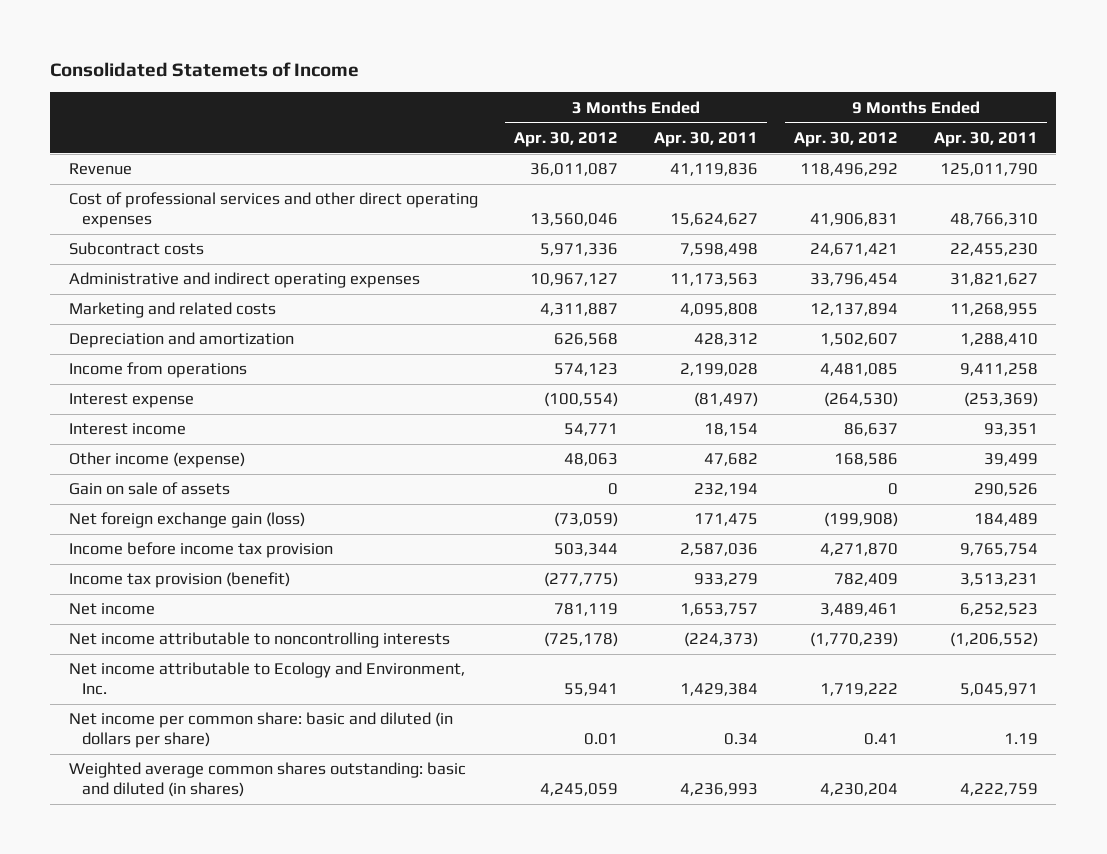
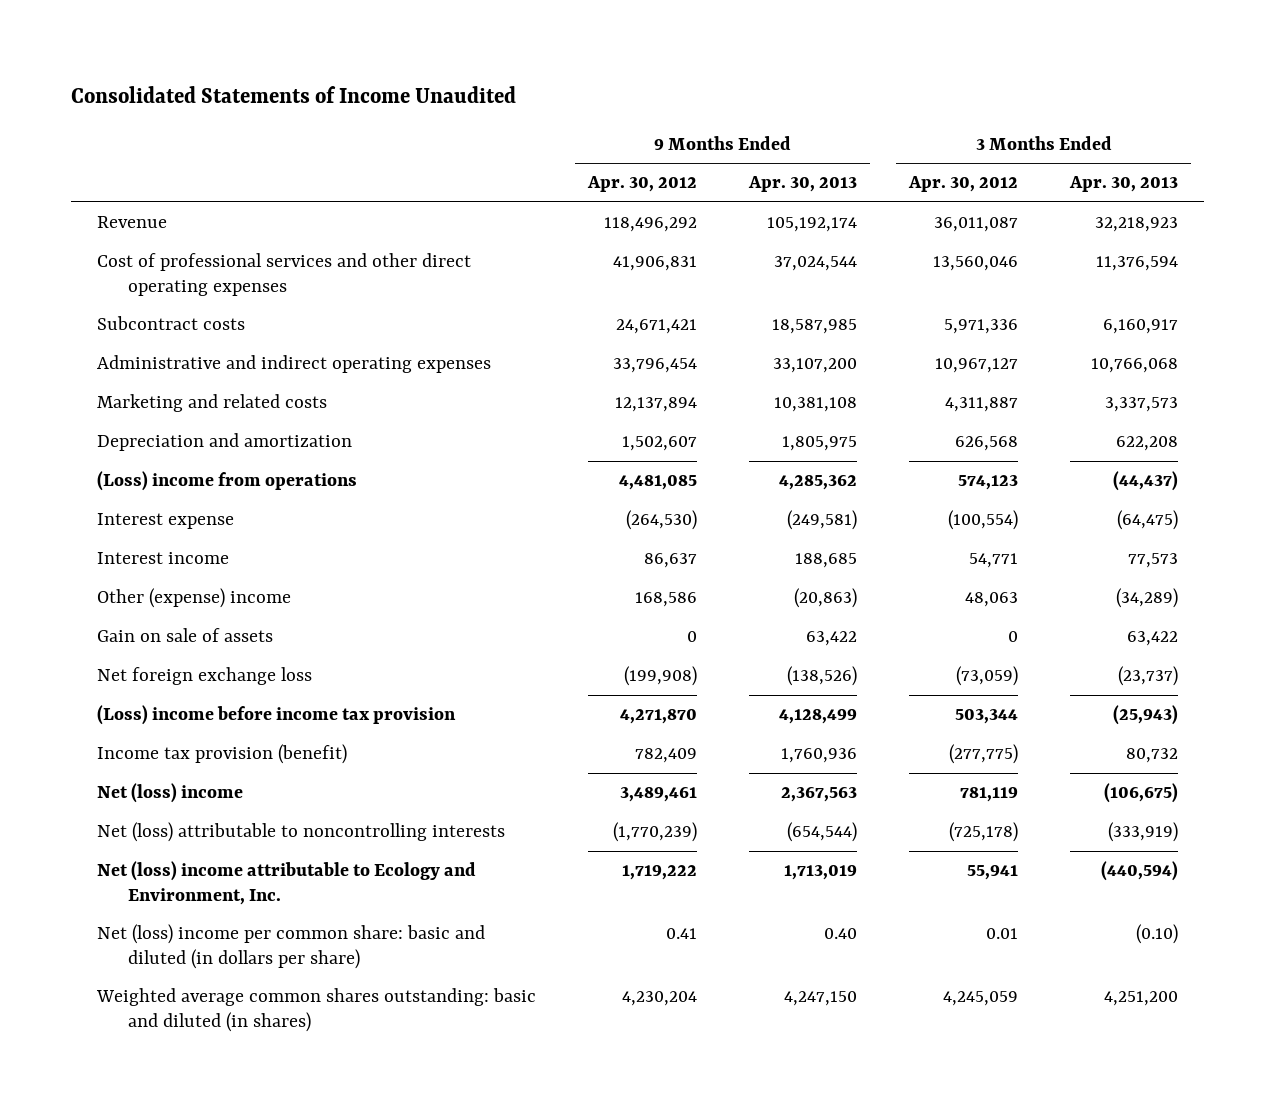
[50,61,360,77] Consolidated Statemets of Income -> [70,86,516,104] Consolidated Statements of Income Unaudited
[653,131,758,147] Apr. 30, 2011 -> none
[934,131,1039,147] Apr. 30, 2011 -> none
none -> [748,176,858,193] Apr. 30, 2013
none -> [1069,176,1179,193] Apr. 30, 2013
[68,362,247,379] Income from operations -> [96,471,357,492] (Loss) income from operations
[68,452,245,469] Other income (expense) -> [96,588,291,609] Other (expense) income
[68,512,305,529] Net foreign exchange gain (loss) -> [96,667,312,686] Net foreign exchange loss
[68,542,333,559] Income before income tax provision -> [96,705,456,726] (Loss) income before income tax provision
[68,603,155,616] Net income -> [96,783,243,804] Net (loss) income
[68,632,450,649] Net income attributable to noncontrolling interests -> [96,822,505,843] Net (loss) attributable to noncontrolling interests
[68,662,465,695] Net income attributable to Ecology and Environment, Inc. -> [96,861,476,905] Net (loss) income attributable to Ecology and Environment, Inc.
[68,712,453,748] Net income per common share: basic and diluted (in dollars per share) -> [96,924,485,969] Net (loss) income per common share: basic and diluted (in dollars per share)

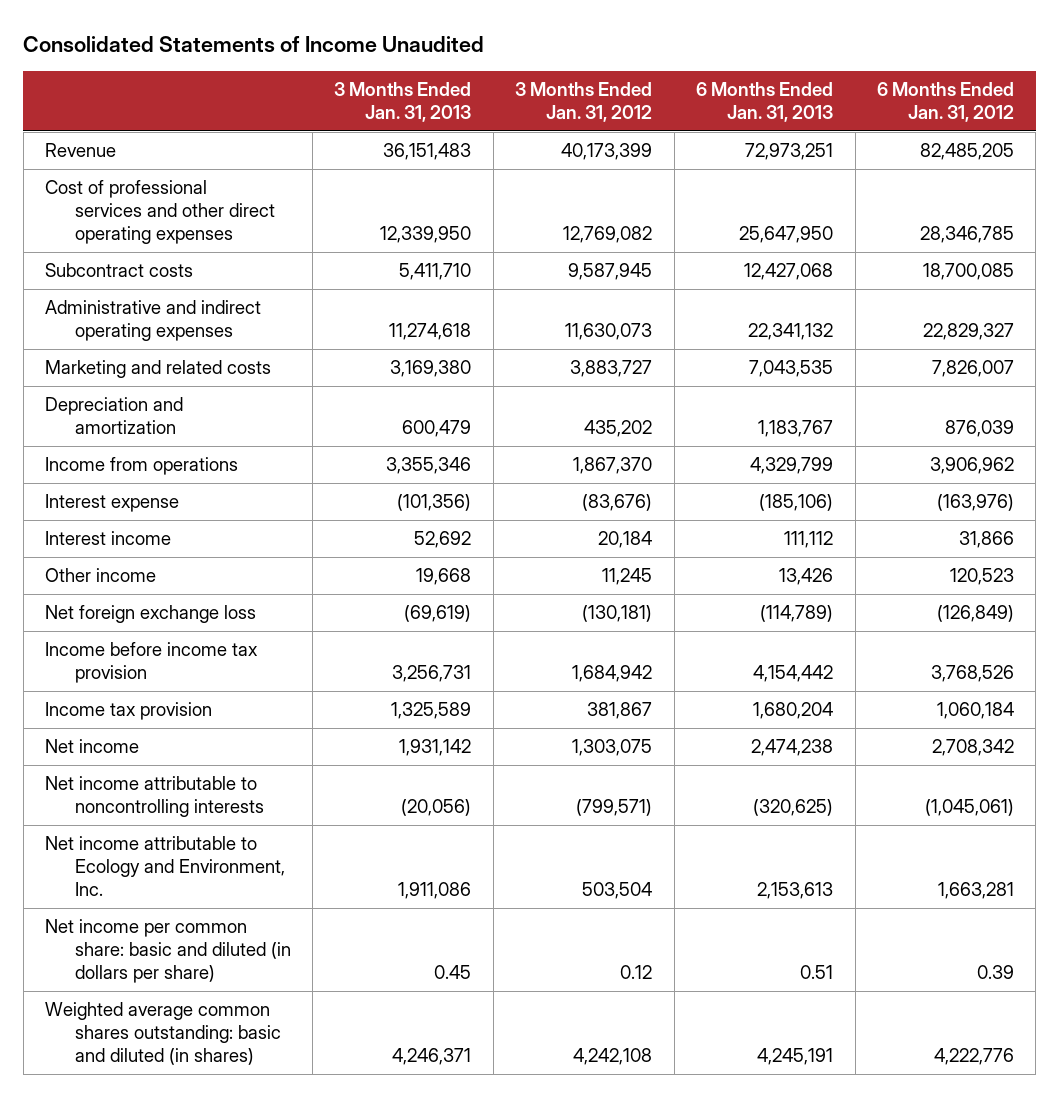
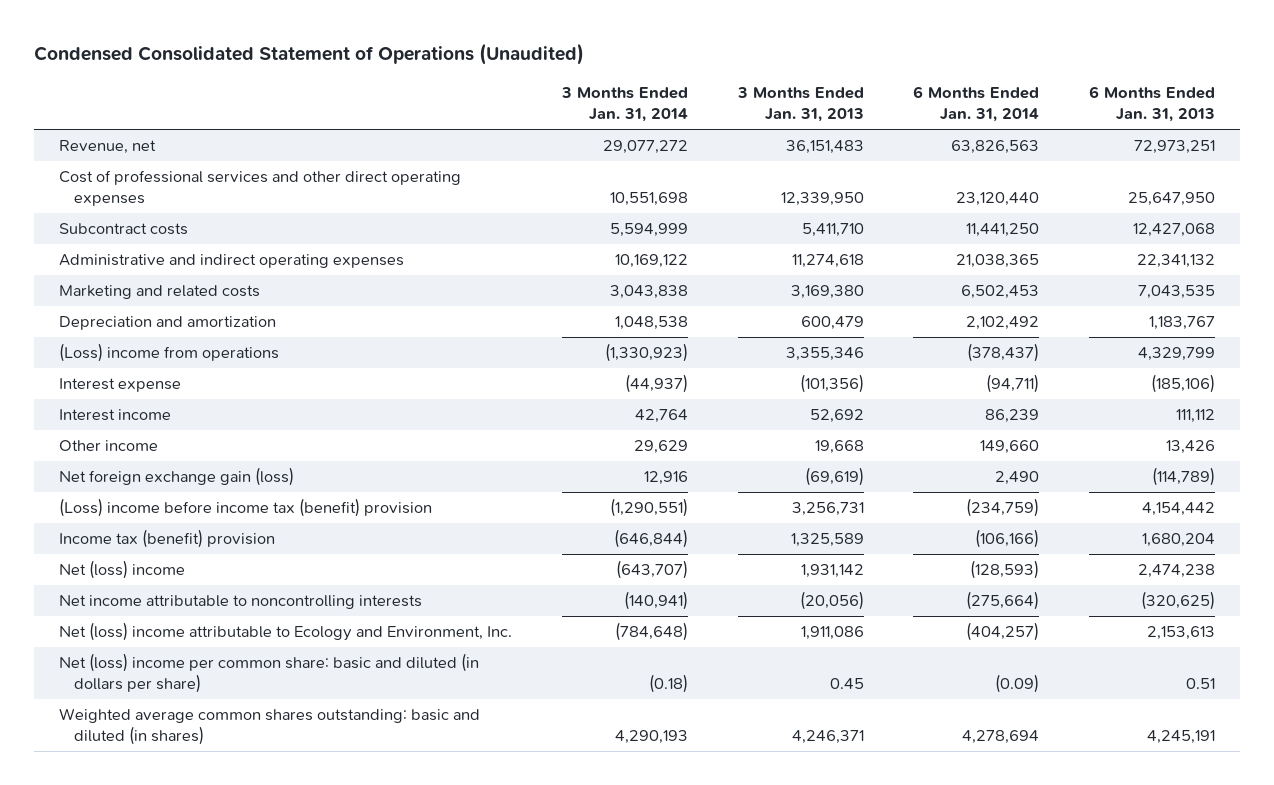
[23,36,485,53] Consolidated Statements of Income Unaudited -> [34,43,585,66] Condensed Consolidated Statement of Operations (Unaudited)
[515,82,653,123] 3 Months Ended Jan. 31, 2012 -> none
[876,82,1014,123] 6 Months Ended Jan. 31, 2012 -> none
none -> [560,87,688,123] 3 Months Ended Jan. 31, 2014
none -> [913,86,1040,123] 6 Months Ended Jan. 31, 2014
[45,143,117,158] Revenue -> [59,140,157,155] Revenue, net
[45,457,239,476] Income from operations -> [59,343,280,363] (Loss) income from operations
[45,605,257,624] Net foreign exchange loss -> [59,467,295,487] Net foreign exchange gain (loss)
[45,642,259,684] Income before income tax provision -> [59,498,433,518] (Loss) income before income tax (benefit) provision
[45,702,213,721] Income tax provision -> [59,529,276,549] Income tax (benefit) provision
[45,739,140,754] Net income -> [59,560,186,580] Net (loss) income
[45,836,285,896] Net income attributable to Ecology and Environment, Inc. -> [59,622,513,642] Net (loss) income attributable to Ecology and Environment, Inc.
[45,919,291,983] Net income per common share: basic and diluted (in dollars per share) -> [59,653,480,694] Net (loss) income per common share: basic and diluted (in dollars per share)

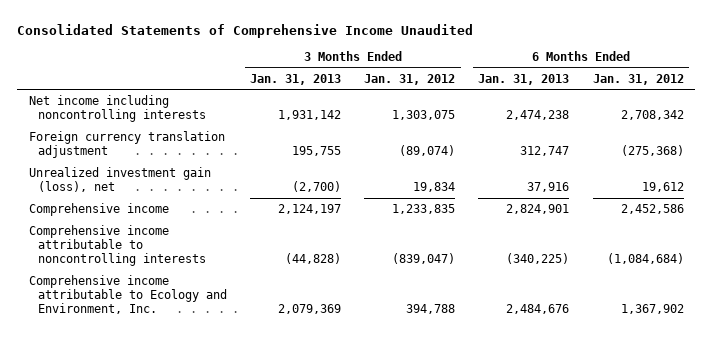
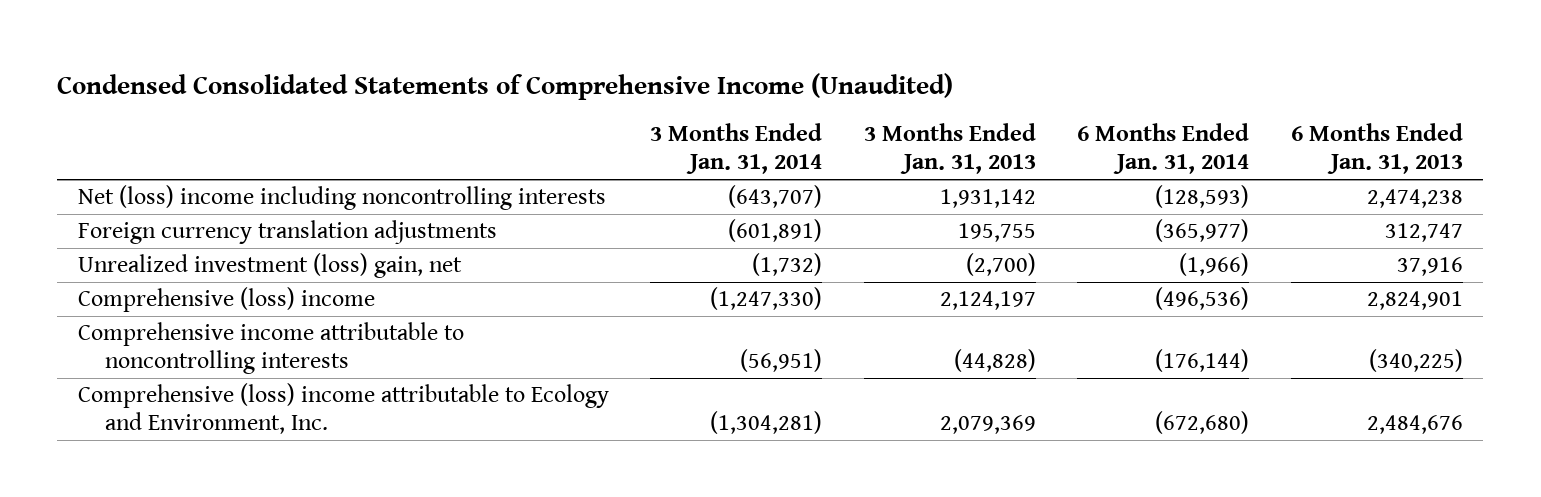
[17,23,474,38] Consolidated Statements of Comprehensive Income Unaudited -> [57,72,954,100] Condensed Consolidated Statements of Comprehensive Income (Unaudited)
[364,73,456,85] Jan. 31, 2012 -> none
[592,73,684,85] Jan. 31, 2012 -> none
none -> [650,123,823,175] 3 Months Ended Jan. 31, 2014
none -> [1077,123,1250,175] 6 Months Ended Jan. 31, 2014
[28,94,207,123] Net income including noncontrolling interests -> [78,185,607,211] Net (loss) income including noncontrolling interests
[28,130,225,159] Foreign currency translation adjustment -> [78,220,498,245] Foreign currency translation adjustments
[28,166,211,193] Unrealized investment gain (loss), net -> [78,253,463,279] Unrealized investment (loss) gain, net
[28,202,169,216] Comprehensive income -> [78,287,376,313] Comprehensive (loss) income
[28,274,228,315] Comprehensive income attributable to Ecology and Environment, Inc. -> [78,383,610,435] Comprehensive (loss) income attributable to Ecology and Environment, Inc.

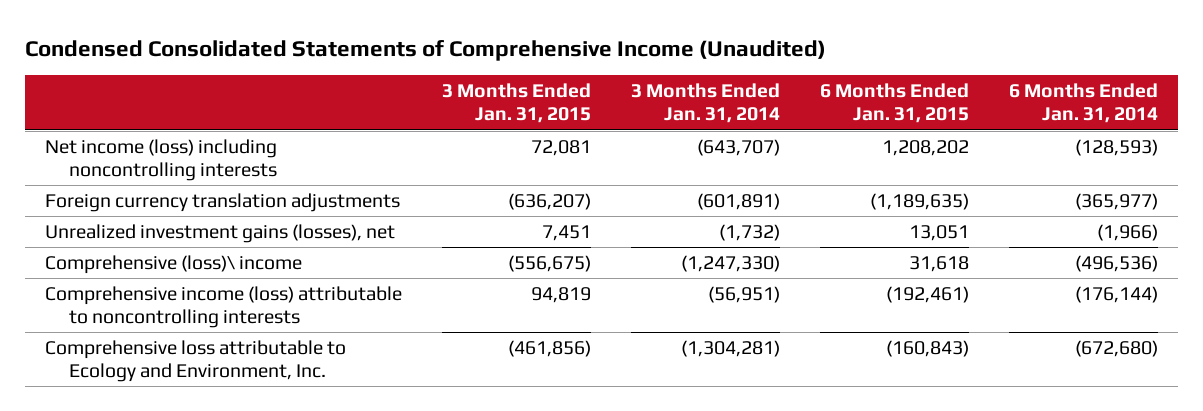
[863,123,1036,175] 3 Months Ended Jan. 31, 2013 -> none
[1290,123,1463,175] 6 Months Ended Jan. 31, 2013 -> none
none -> [441,83,591,124] 3 Months Ended Jan. 31, 2015
none -> [819,83,969,124] 6 Months Ended Jan. 31, 2015
[78,185,607,211] Net (loss) income including noncontrolling interests -> [45,139,278,182] Net income (loss) including noncontrolling interests
[78,253,463,279] Unrealized investment (loss) gain, net -> [45,224,396,244] Unrealized investment gains (losses), net
[78,287,376,313] Comprehensive (loss) income -> [45,255,303,275] Comprehensive (loss)\ income
[78,322,465,375] Comprehensive income attributable to noncontrolling interests -> [45,286,403,329] Comprehensive income (loss) attributable to noncontrolling interests
[78,383,610,435] Comprehensive (loss) income attributable to Ecology and Environment, Inc. -> [45,340,347,383] Comprehensive loss attributable to Ecology and Environment, Inc.

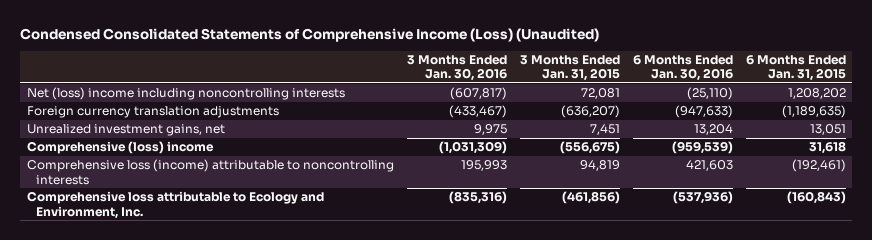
[25,39,827,61] Condensed Consolidated Statements of Comprehensive Income (Unaudited) -> [20,27,600,42] Condensed Consolidated Statements of Comprehensive Income (Loss) (Unaudited)
[630,83,780,124] 3 Months Ended Jan. 31, 2014 -> none
[1008,83,1158,124] 6 Months Ended Jan. 31, 2014 -> none
none -> [406,54,507,82] 3 Months Ended Jan. 30, 2016
none -> [632,54,733,82] 6 Months Ended Jan. 30, 2016
[45,139,278,182] Net income (loss) including noncontrolling interests -> [26,87,345,101] Net (loss) income including noncontrolling interests
[45,224,396,244] Unrealized investment gains (losses), net -> [26,124,225,137] Unrealized investment gains, net
[45,255,303,275] Comprehensive (loss)\ income -> [26,141,214,155] Comprehensive (loss) income
[45,286,403,329] Comprehensive income (loss) attributable to noncontrolling interests -> [26,159,394,185] Comprehensive loss (income) attributable to noncontrolling interests

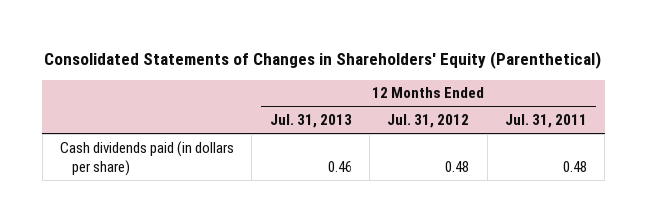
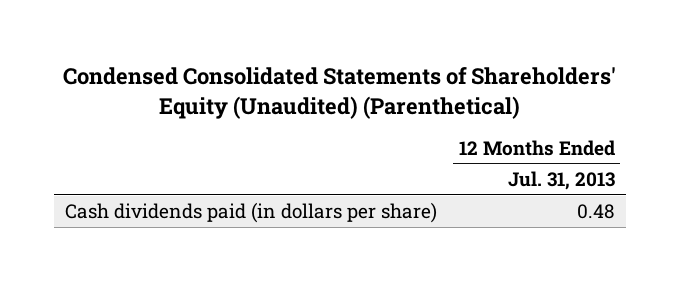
[44,51,602,70] Consolidated Statements of Changes in Shareholders' Equity (Parenthetical) -> [62,67,616,119] Condensed Consolidated Statements of Shareholders' Equity (Unaudited) (Parenthetical)
[387,114,470,129] Jul. 31, 2012 -> none
[505,114,588,129] Jul. 31, 2011 -> none
[327,160,352,172] 0.46 -> [576,204,615,220] 0.48

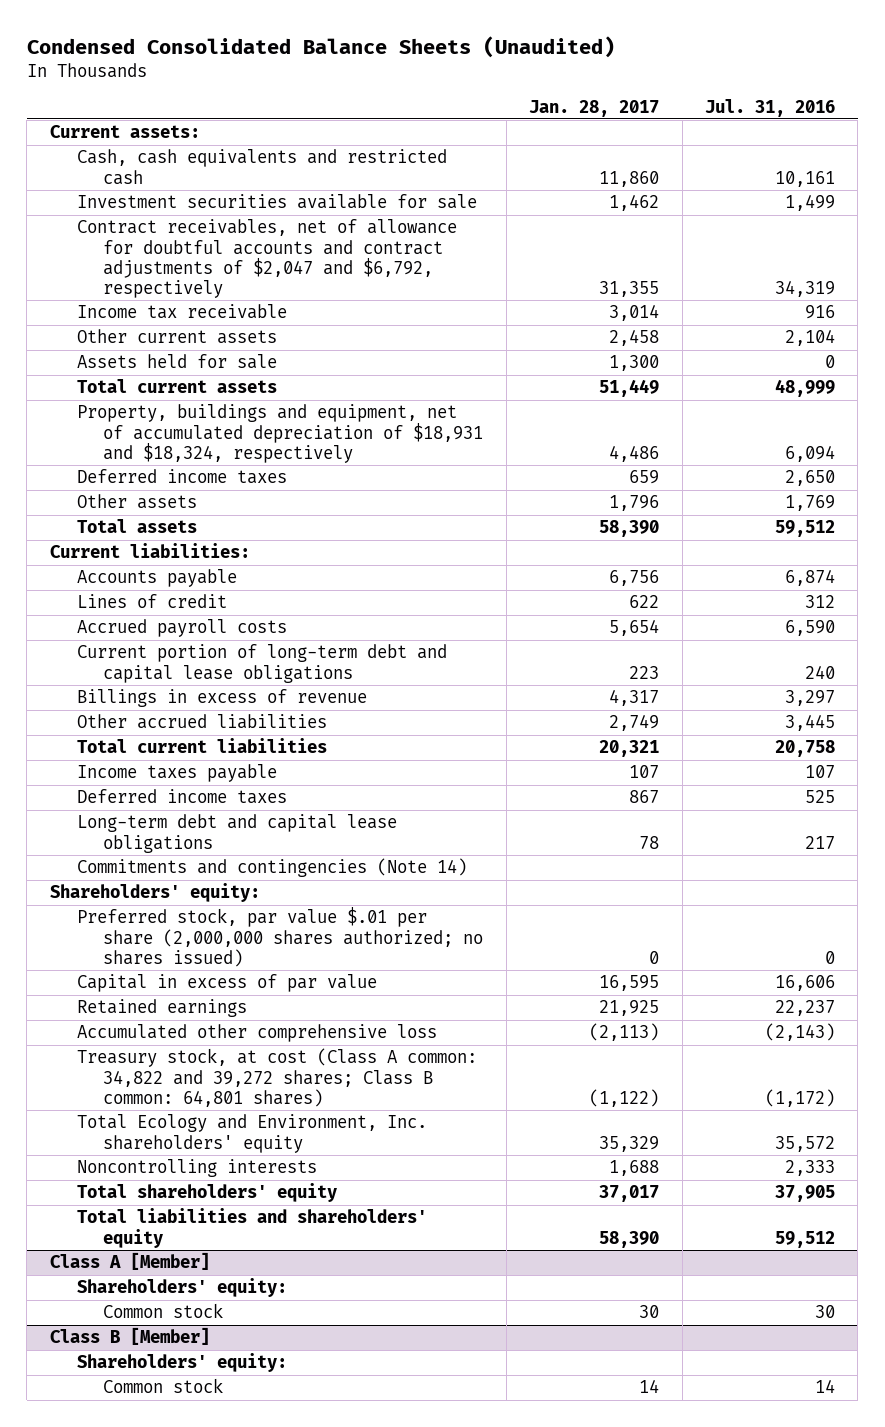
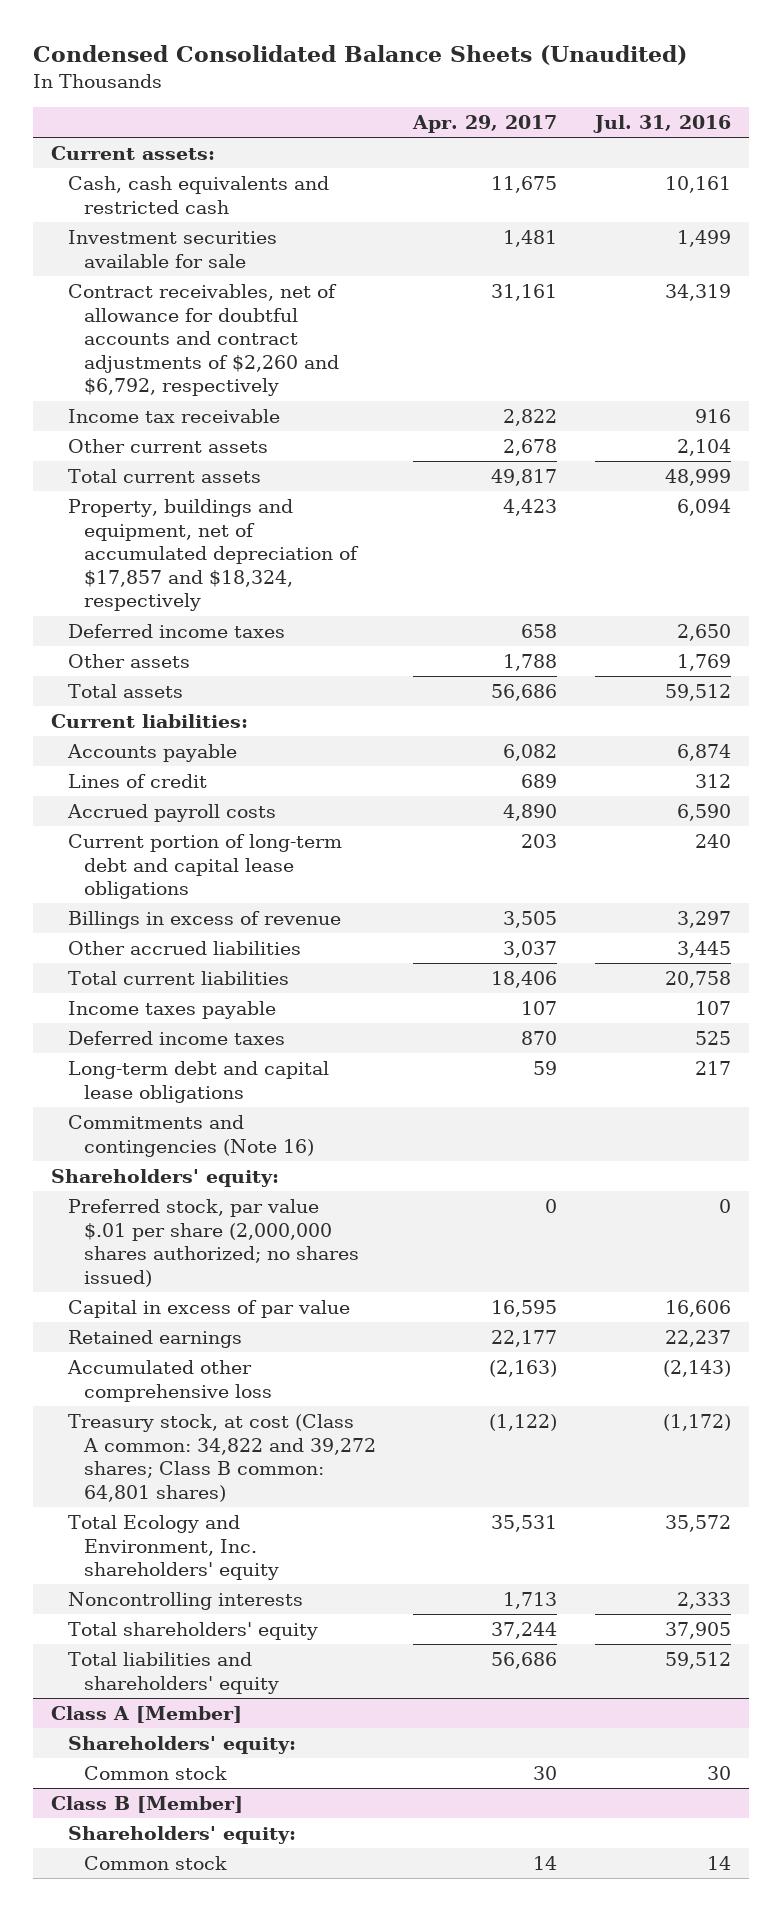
[529,99,660,117] Jan. 28, 2017 -> none
none -> [412,115,558,134] Apr. 29, 2017
[76,219,457,299] Contract receivables, net of allowance for doubtful accounts and contract adjustments of $2,047 and $6,792, respectively -> [67,284,339,397] Contract receivables, net of allowance for doubtful accounts and contract adjustments of $2,260 and $6,792, respectively
[76,354,277,370] Assets held for sale -> none
[76,404,484,463] Property, buildings and equipment, net of accumulated depreciation of $18,931 and $18,324, respectively -> [67,499,359,612] Property, buildings and equipment, net of accumulated depreciation of $17,857 and $18,324, respectively
[76,858,467,878] Commitments and contingencies (Note 14) -> [67,1115,314,1157] Commitments and contingencies (Note 16)

